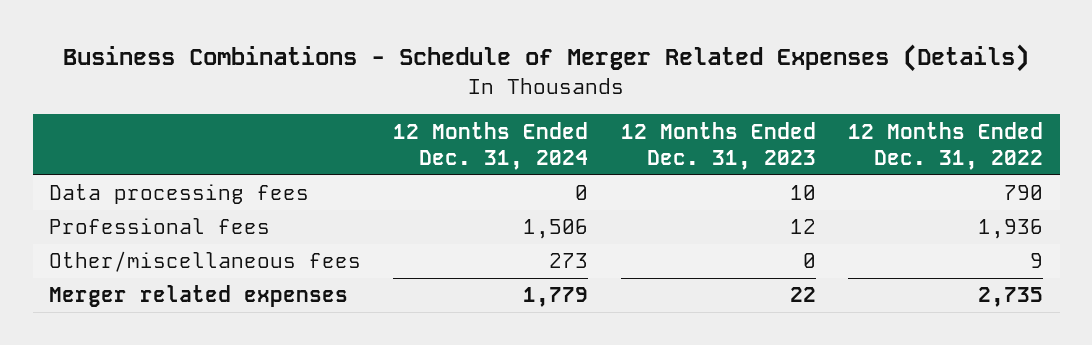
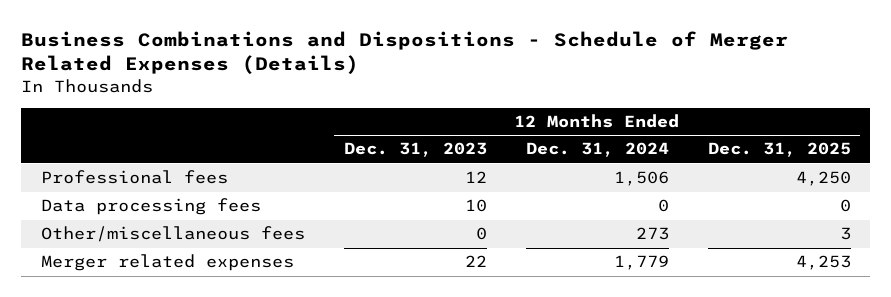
[63,44,1030,73] Business Combinations - Schedule of Merger Related Expenses (Details) -> [21,30,789,75] Business Combinations and Dispositions - Schedule of Merger Related Expenses (Details)
[848,121,1044,170] 12 Months Ended Dec. 31, 2022 -> none
none -> [707,142,851,158] Dec. 31, 2025
[49,184,310,205] Data processing fees -> [40,198,261,216] Data processing fees

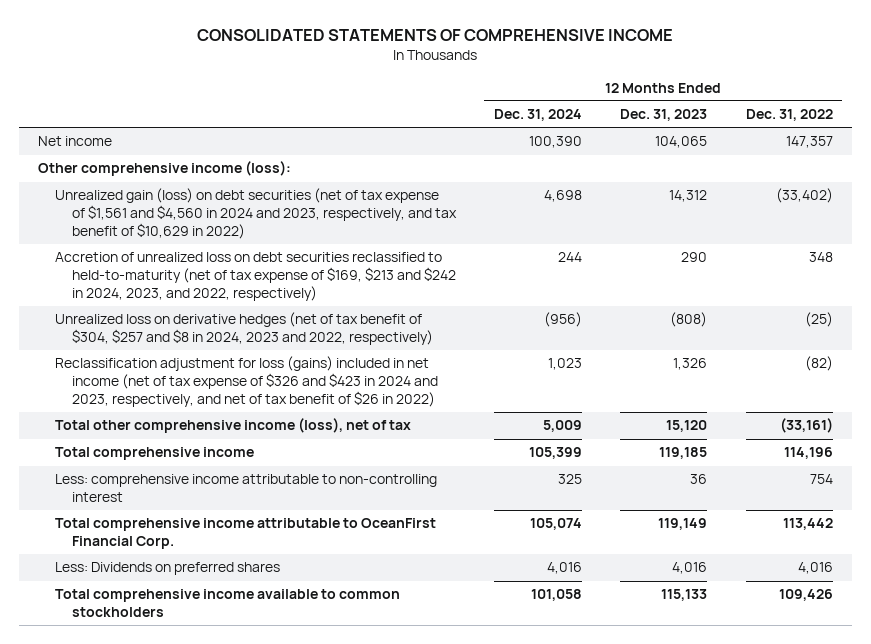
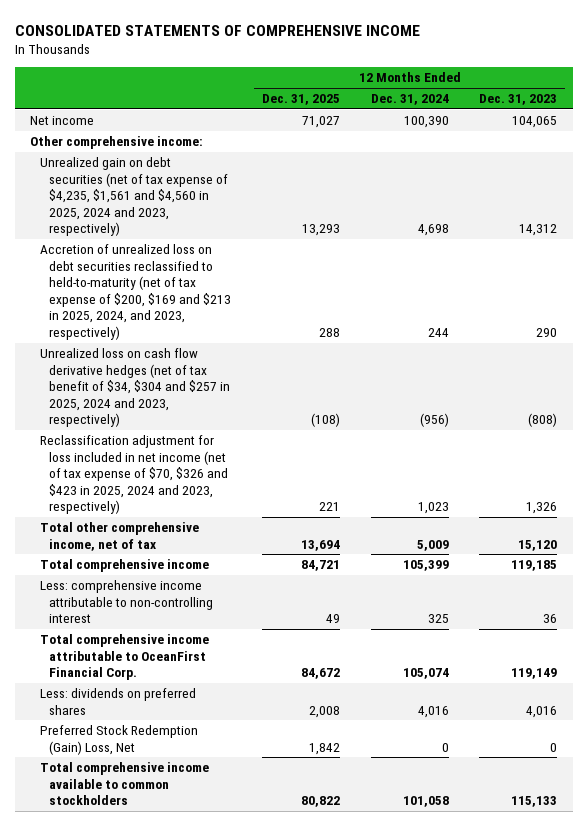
[745,109,833,122] Dec. 31, 2022 -> none
none -> [262,94,341,106] Dec. 31, 2025
[38,161,292,177] Other comprehensive income (loss): -> [30,136,204,150] Other comprehensive income:
[54,188,457,240] Unrealized gain (loss) on debt securities (net of tax expense of $1,561 and $4,560 in 2024 and 2023, respectively, and tax benefit of $10,629 in 2022) -> [39,157,229,237] Unrealized gain on debt securities (net of tax expense of $4,235, $1,561 and $4,560 in 2025, 2024 and 2023, respectively)
[54,252,456,302] Accretion of unrealized loss on debt securities reclassified to held-to-maturity (net of tax expense of $169, $213 and $242 in 2024, 2023, and 2022, respectively) -> [39,244,232,341] Accretion of unrealized loss on debt securities reclassified to held-to-maturity (net of tax expense of $200, $169 and $213 in 2025, 2024, and 2023, respectively)
[54,312,433,346] Unrealized loss on derivative hedges (net of tax benefit of $304, $257 and $8 in 2024, 2023 and 2022, respectively) -> [39,348,231,428] Unrealized loss on cash flow derivative hedges (net of tax benefit of $34, $304 and $257 in 2025, 2024 and 2023, respectively)
[54,356,438,408] Reclassification adjustment for loss (gains) included in net income (net of tax expense of $326 and $423 in 2024 and 2023, respectively, and net of tax benefit of $26 in 2022) -> [39,435,229,515] Reclassification adjustment for loss included in net income (net of tax expense of $70, $326 and $423 in 2025, 2024 and 2023, respectively)
[54,418,411,434] Total other comprehensive income (loss), net of tax -> [39,522,199,551] Total other comprehensive income, net of tax
[54,562,280,576] Less: Dividends on preferred shares -> [39,688,196,715] Less: dividends on preferred shares
none -> [39,725,198,755] Preferred Stock Redemption (Gain) Loss, Net

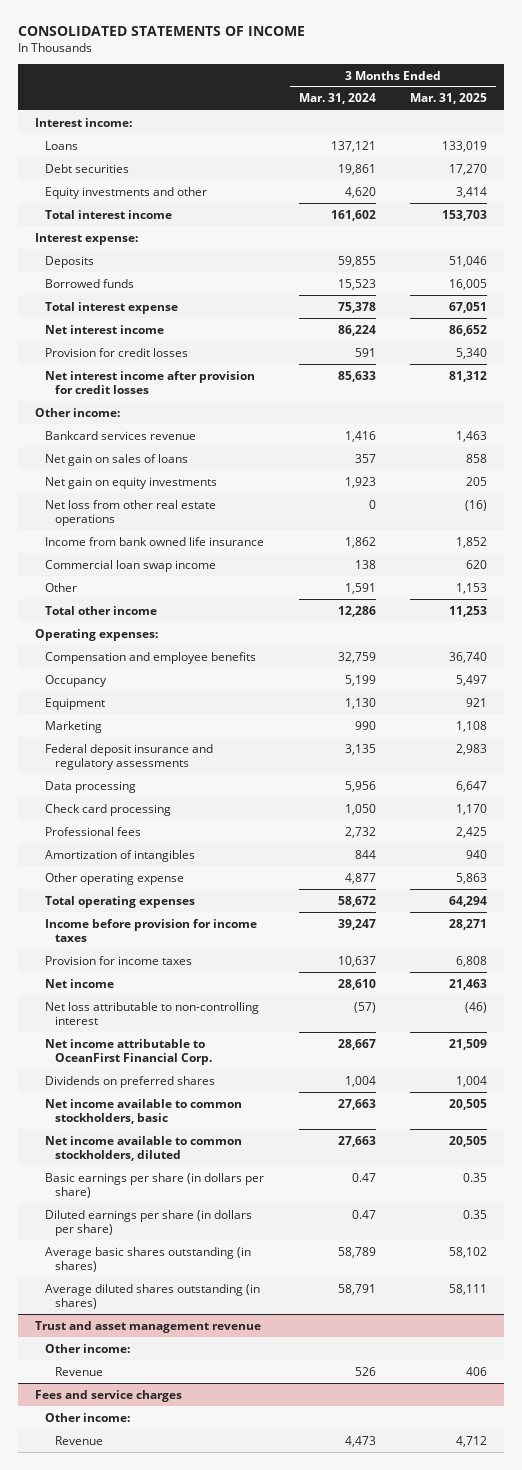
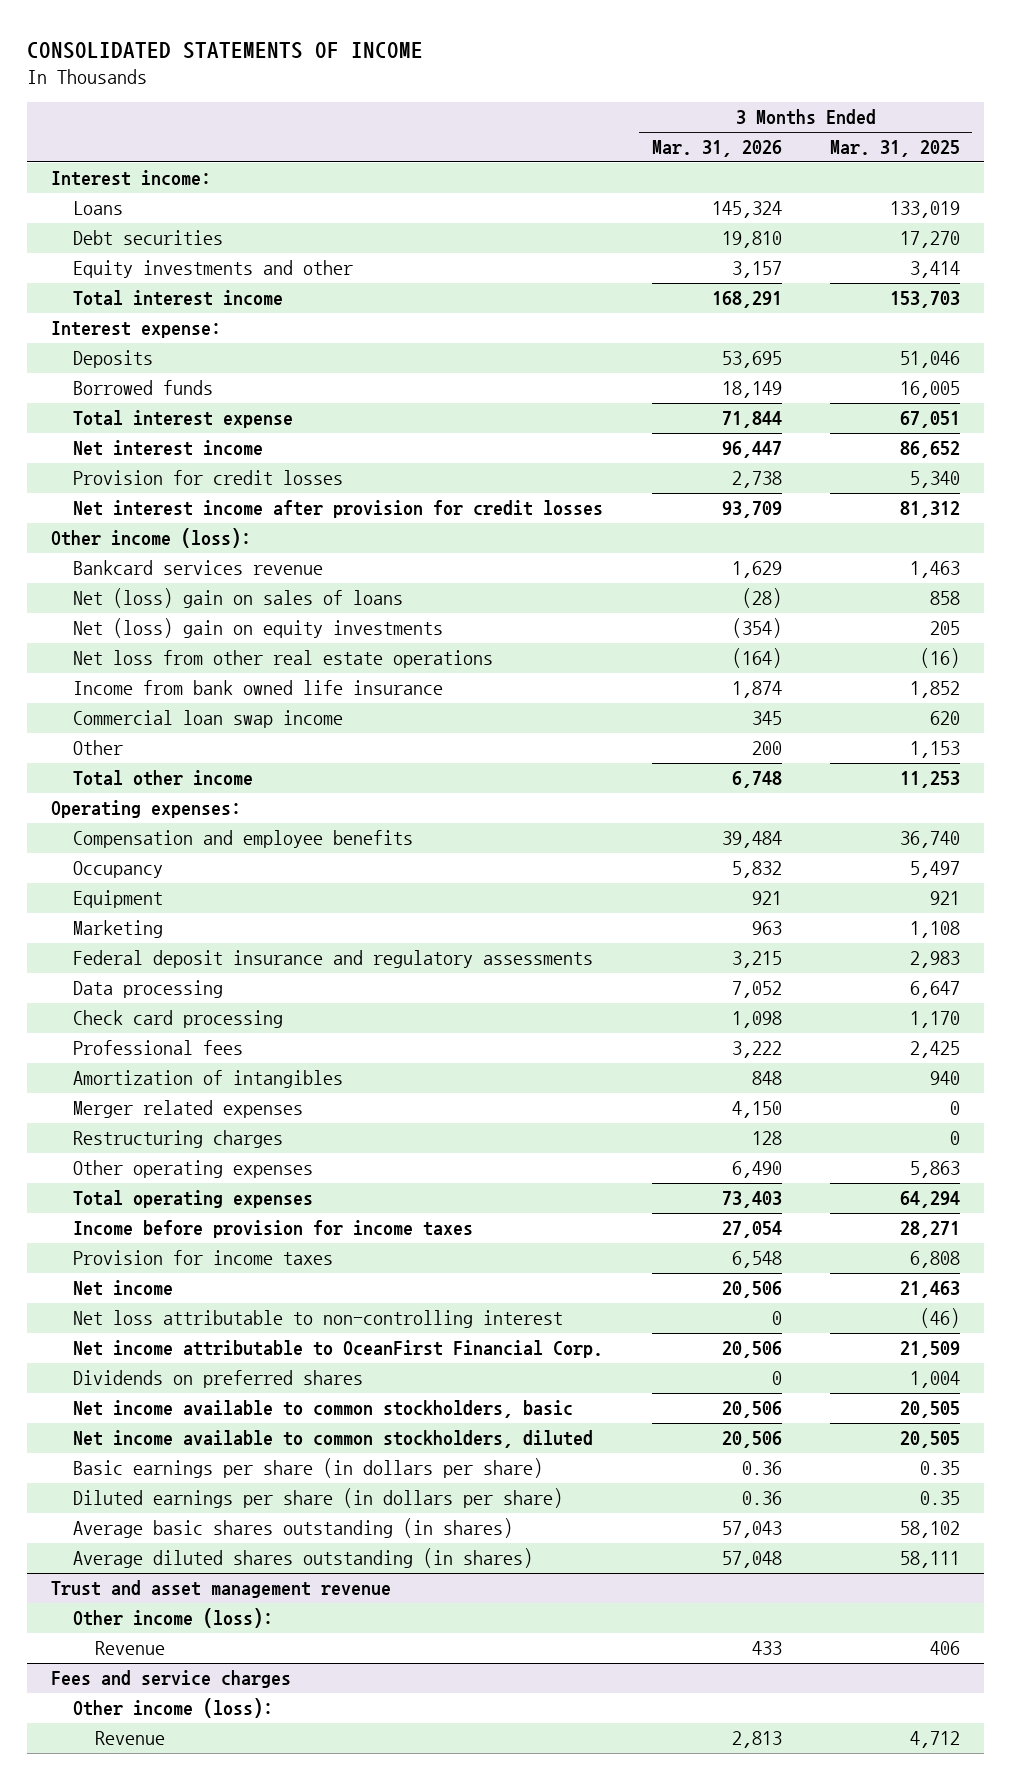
[298,93,376,105] Mar. 31, 2024 -> none
none -> [651,140,782,158] Mar. 31, 2026
[35,407,121,417] Other income: -> [50,528,251,549] Other income (loss):
[45,453,189,466] Net gain on sales of loans -> [73,588,404,609] Net (loss) gain on sales of loans
[45,476,218,489] Net gain on equity investments -> [73,618,444,639] Net (loss) gain on equity investments
none -> [73,1100,304,1119] Merger related expenses
none -> [73,1130,284,1149] Restructuring charges
[45,872,185,885] Other operating expense -> [73,1160,314,1179] Other operating expenses
[45,1343,131,1353] Other income: -> [73,1608,274,1629] Other income (loss):
[45,1412,131,1422] Other income: -> [73,1698,274,1719] Other income (loss):

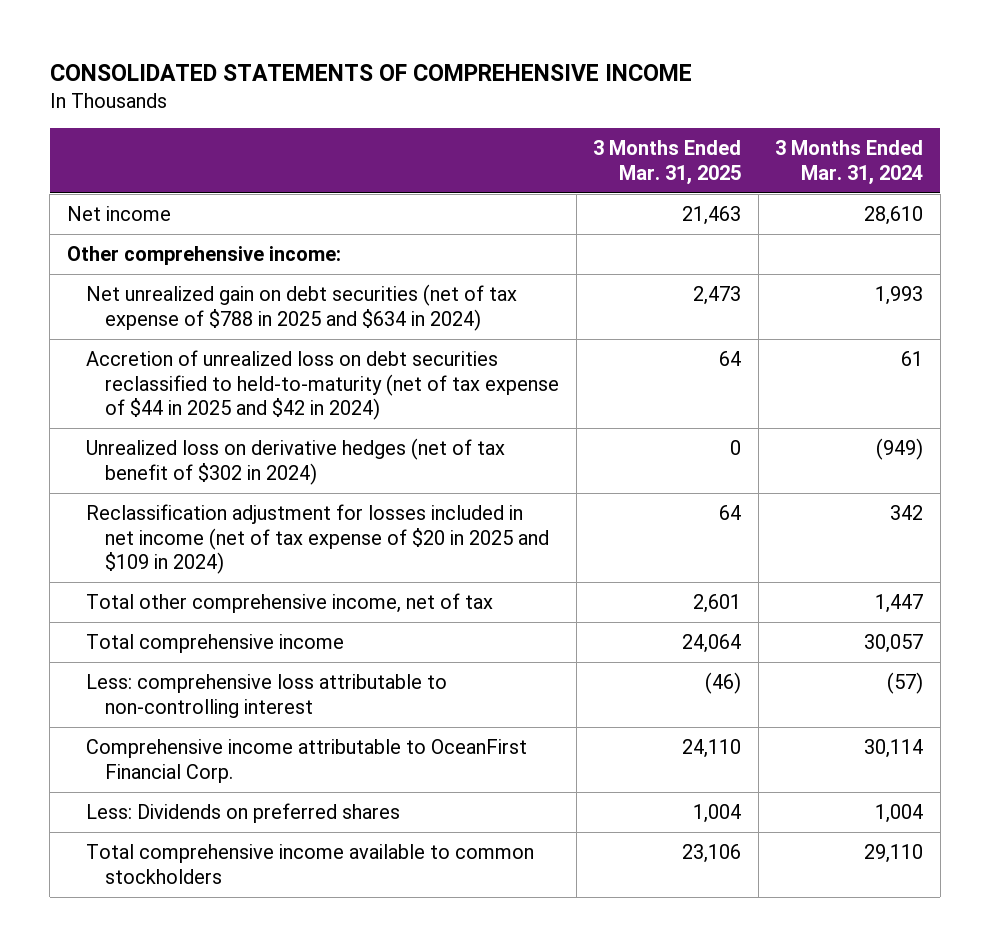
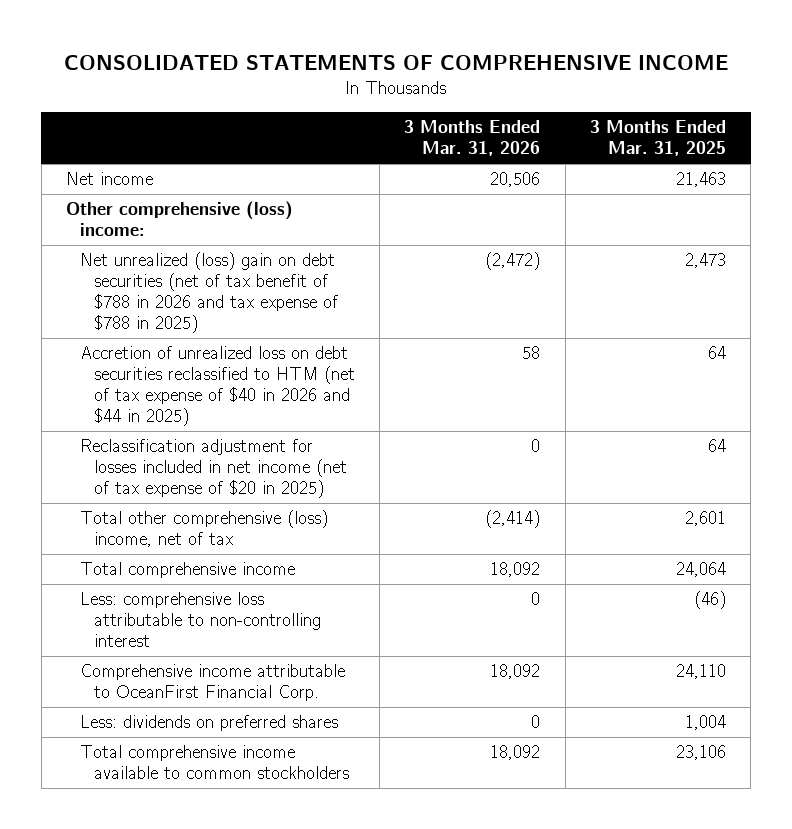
[775,140,924,185] 3 Months Ended Mar. 31, 2024 -> none
none -> [404,120,541,157] 3 Months Ended Mar. 31, 2026
[86,438,506,485] Unrealized loss on derivative hedges (net of tax benefit of $302 in 2024) -> none
[66,246,341,266] Other comprehensive income: -> [66,201,294,237] Other comprehensive (loss) income:
[86,284,518,331] Net unrealized gain on debt securities (net of tax expense of $788 in 2025 and $634 in 2024) -> [79,252,338,334] Net unrealized (loss) gain on debt securities (net of tax benefit of $788 in 2026 and tax expense of $788 in 2025)
[86,350,560,421] Accretion of unrealized loss on debt securities reclassified to held-to-maturity (net of tax expense of $44 in 2025 and $42 in 2024) -> [79,346,355,427] Accretion of unrealized loss on debt securities reclassified to HTM (net of tax expense of $40 in 2026 and $44 in 2025)
[86,504,550,575] Reclassification adjustment for losses included in net income (net of tax expense of $20 in 2025 and $109 in 2024) -> [79,439,347,499] Reclassification adjustment for losses included in net income (net of tax expense of $20 in 2025)
[86,593,494,614] Total other comprehensive income, net of tax -> [79,510,328,548] Total other comprehensive (loss) income, net of tax
[86,803,401,824] Less: Dividends on preferred shares -> [79,715,338,732] Less: dividends on preferred shares

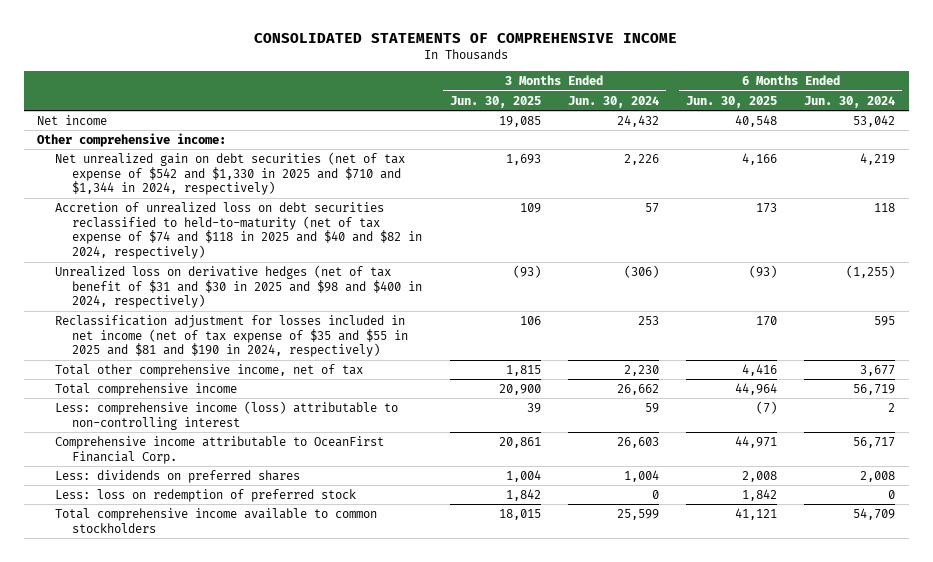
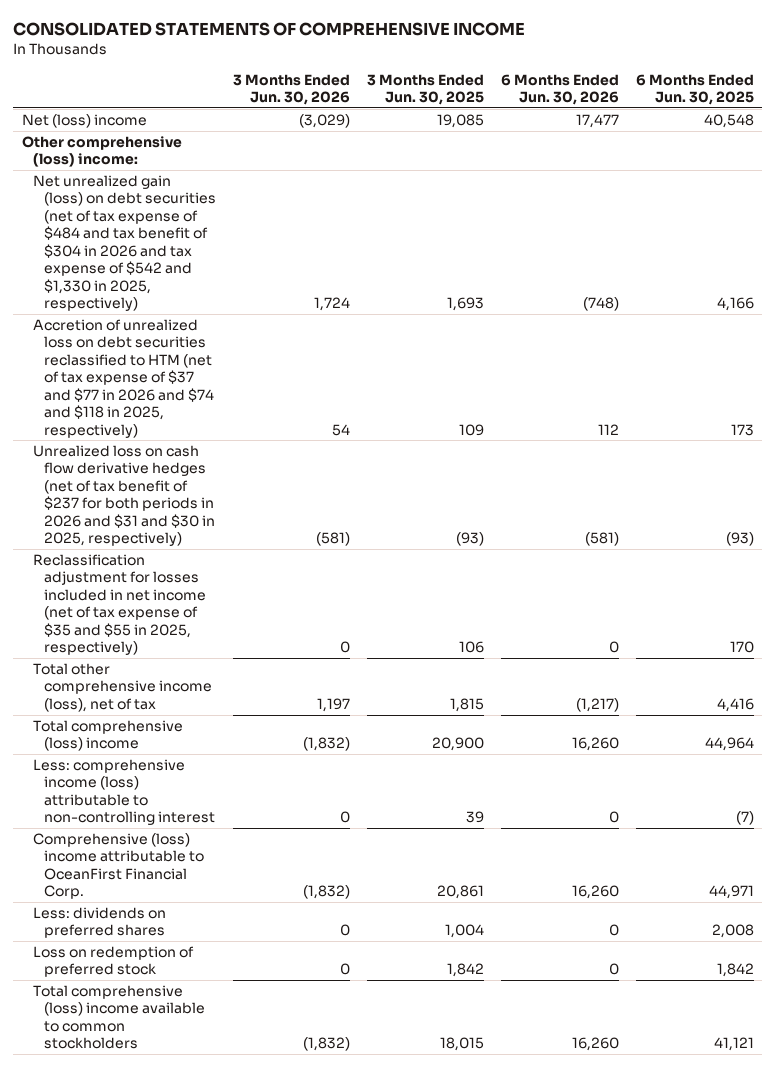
[567,95,659,108] Jun. 30, 2024 -> none
[804,95,896,108] Jun. 30, 2024 -> none
none -> [233,73,351,106] 3 Months Ended Jun. 30, 2026
none -> [500,73,619,106] 6 Months Ended Jun. 30, 2026
[37,114,108,125] Net income -> [21,114,147,129] Net (loss) income
[37,132,227,147] Other comprehensive income: -> [21,136,182,168] Other comprehensive (loss) income:
[54,151,405,196] Net unrealized gain on debt securities (net of tax expense of $542 and $1,330 in 2025 and $710 and $1,344 in 2024, respectively) -> [33,175,217,312] Net unrealized gain (loss) on debt securities (net of tax expense of $484 and tax benefit of $304 in 2026 and tax expense of $542 and $1,330 in 2025, respectively)
[54,201,423,260] Accretion of unrealized loss on debt securities reclassified to held-to-maturity (net of tax expense of $74 and $118 in 2025 and $40 and $82 in 2024, respectively) -> [33,319,215,438] Accretion of unrealized loss on debt securities reclassified to HTM (net of tax expense of $37 and $77 in 2026 and $74 and $118 in 2025, respectively)
[54,264,423,309] Unrealized loss on derivative hedges (net of tax benefit of $31 and $30 in 2025 and $98 and $400 in 2024, respectively) -> [33,445,216,547] Unrealized loss on cash flow derivative hedges (net of tax benefit of $237 for both periods in 2026 and $31 and $30 in 2025, respectively)
[54,314,409,358] Reclassification adjustment for losses included in net income (net of tax expense of $35 and $55 in 2025 and $81 and $190 in 2024, respectively) -> [33,554,207,656] Reclassification adjustment for losses included in net income (net of tax expense of $35 and $55 in 2025, respectively)
[54,363,363,377] Total other comprehensive income, net of tax -> [33,663,213,712] Total other comprehensive income (loss), net of tax
[54,382,237,396] Total comprehensive income -> [33,720,184,752] Total comprehensive (loss) income
[54,435,384,464] Comprehensive income attributable to OceanFirst Financial Corp. -> [33,833,205,900] Comprehensive (loss) income attributable to OceanFirst Financial Corp.
[54,488,356,502] Less: loss on redemption of preferred stock -> [33,946,195,978] Loss on redemption of preferred stock
[54,507,377,533] Total comprehensive income available to common stockholders -> [33,985,206,1050] Total comprehensive (loss) income available to common stockholders

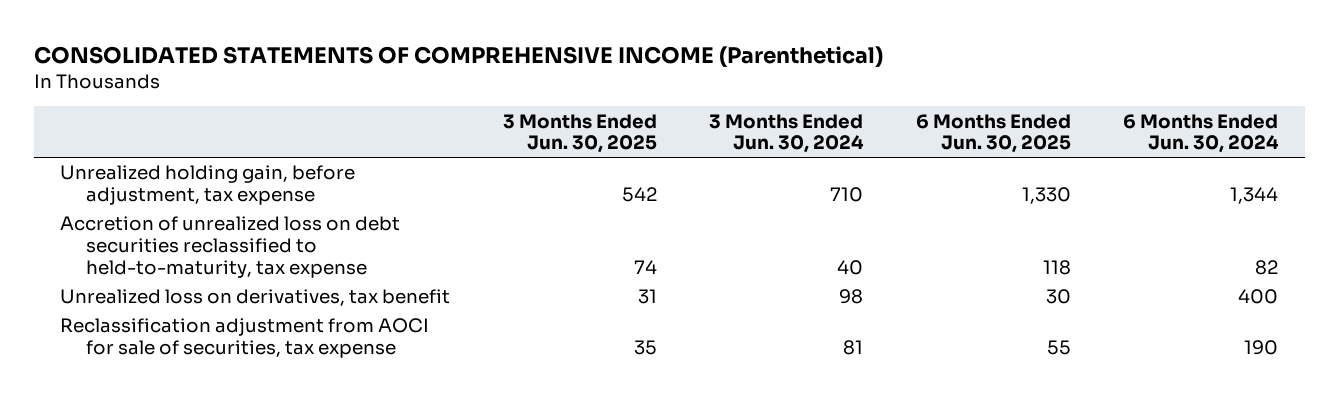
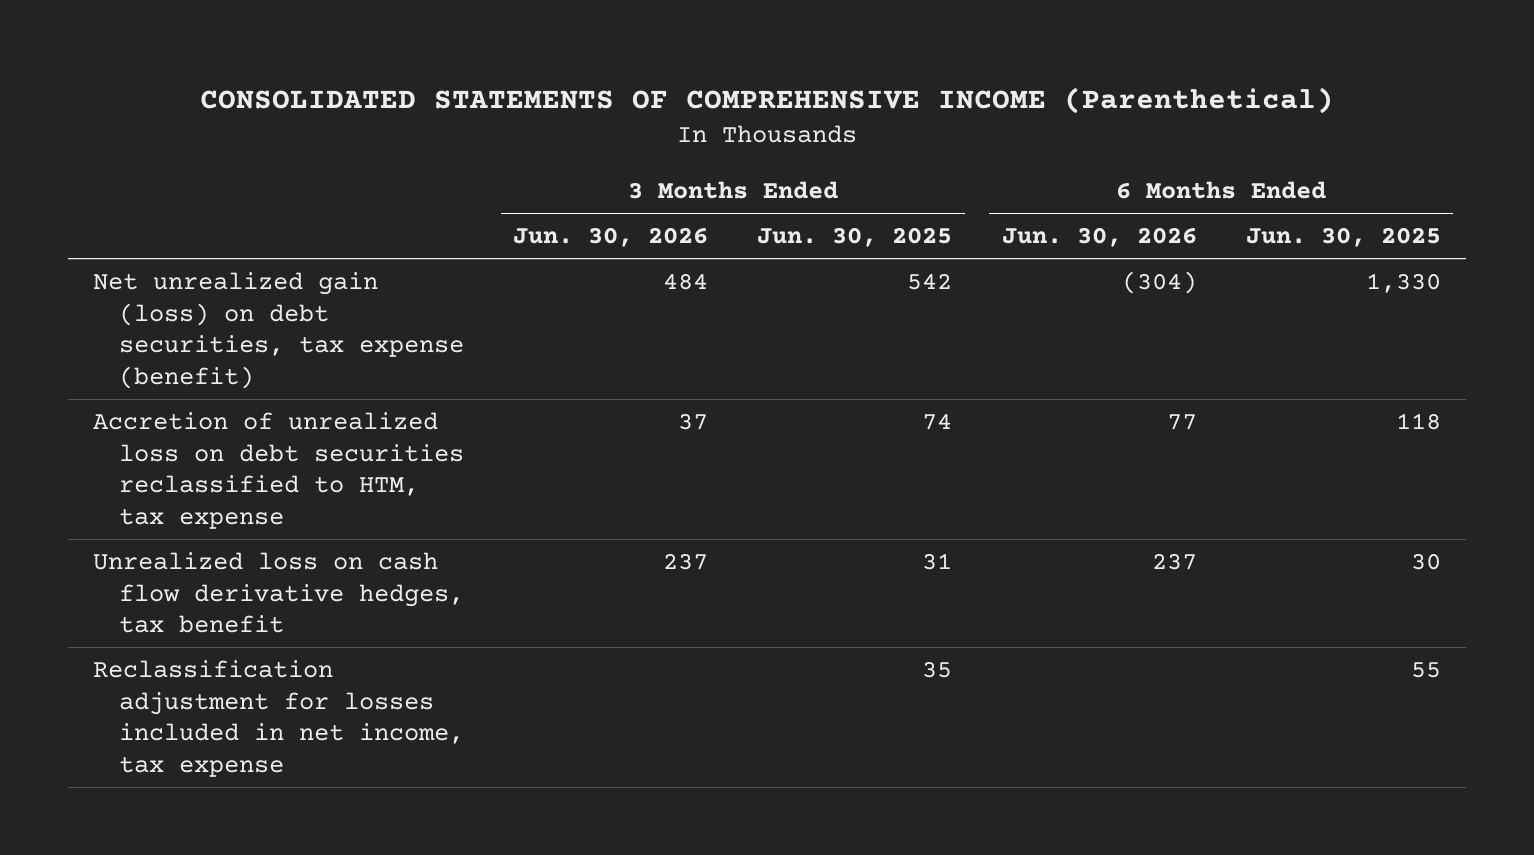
[709,113,865,154] 3 Months Ended Jun. 30, 2024 -> none
[1123,113,1280,154] 6 Months Ended Jun. 30, 2024 -> none
none -> [513,226,709,247] Jun. 30, 2026
none -> [1001,226,1197,247] Jun. 30, 2026
[60,165,356,206] Unrealized holding gain, before adjustment, tax expense -> [92,271,464,389] Net unrealized gain (loss) on debt securities, tax expense (benefit)
[60,216,401,278] Accretion of unrealized loss on debt securities reclassified to held-to-maturity, tax expense -> [92,411,464,529] Accretion of unrealized loss on debt securities reclassified to HTM, tax expense
[60,289,451,307] Unrealized loss on derivatives, tax benefit -> [92,551,464,634] Unrealized loss on cash flow derivative hedges, tax benefit
[60,318,430,359] Reclassification adjustment from AOCI for sale of securities, tax expense -> [92,659,464,777] Reclassification adjustment for losses included in net income, tax expense

